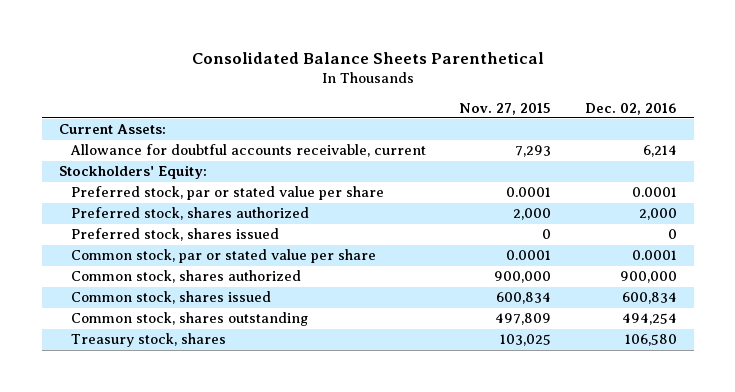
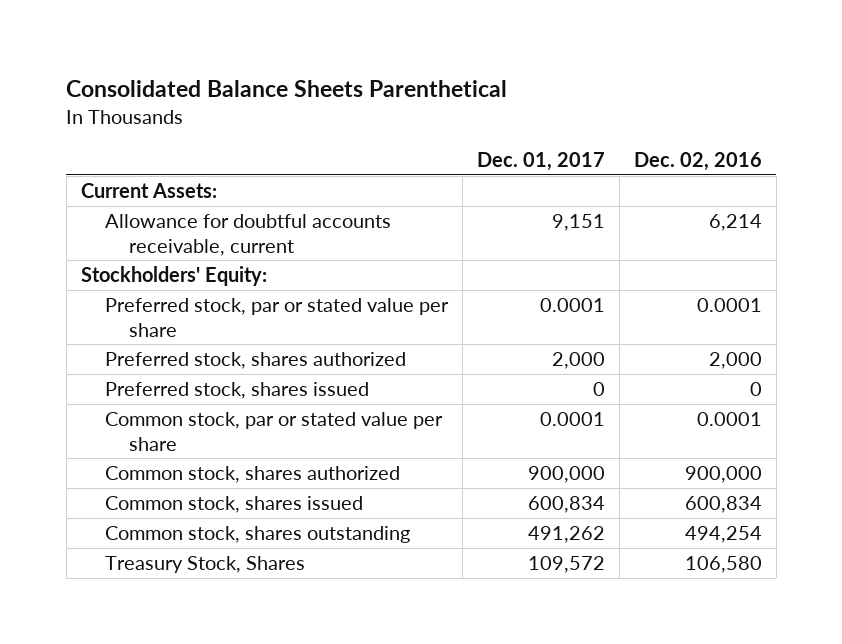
[459,102,552,115] Nov. 27, 2015 -> none
none -> [476,151,605,171] Dec. 01, 2017
[70,333,226,348] Treasury stock, shares -> [104,556,305,574] Treasury Stock, Shares

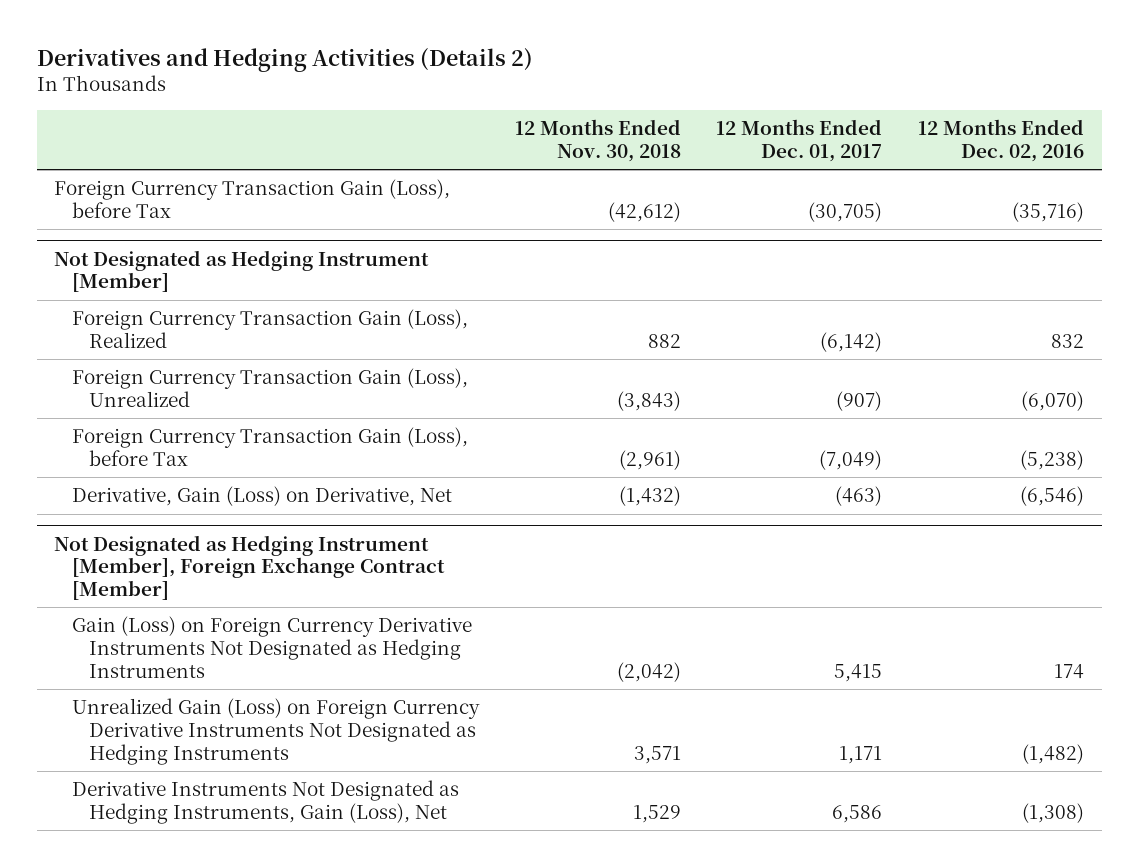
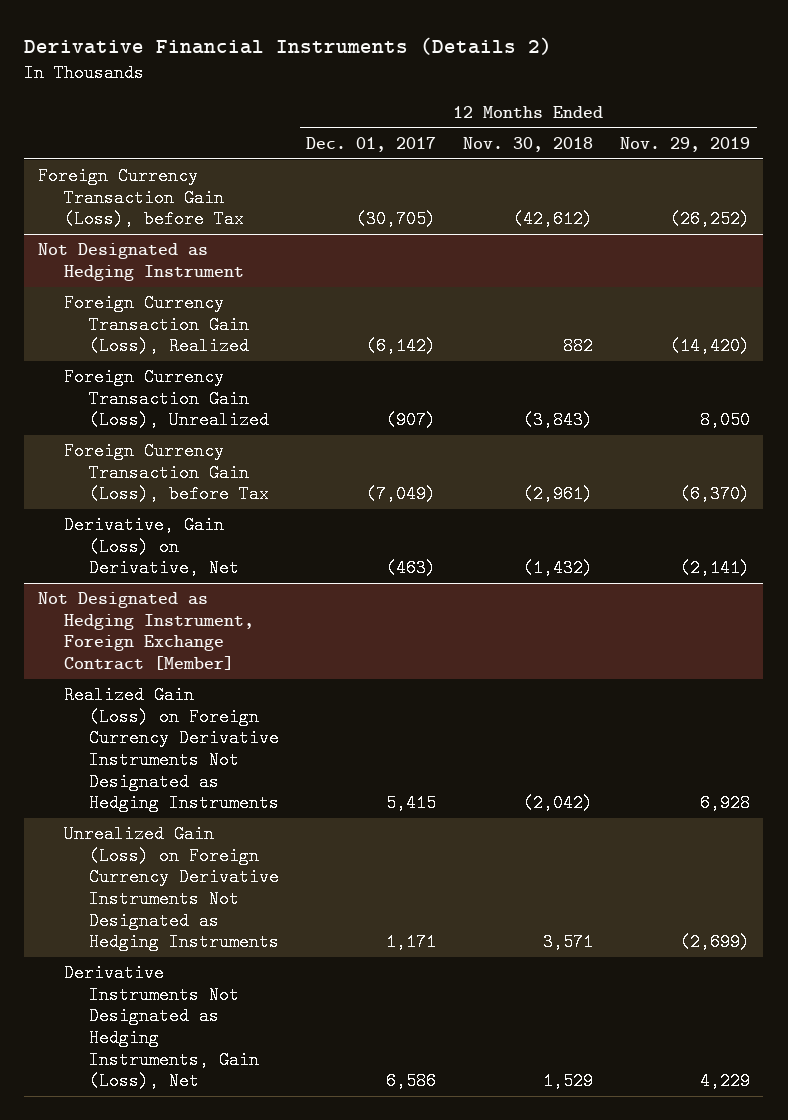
[36,47,533,72] Derivatives and Hedging Activities (Details 2) -> [24,37,553,56] Derivative Financial Instruments (Details 2)
[918,119,1085,162] 12 Months Ended Dec. 02, 2016 -> none
none -> [619,136,750,152] Nov. 29, 2019
[54,249,430,293] Not Designated as Hedging Instrument [Member] -> [37,243,244,281] Not Designated as Hedging Instrument
[54,534,445,600] Not Designated as Hedging Instrument [Member], Foreign Exchange Contract [Member] -> [37,592,254,671] Not Designated as Hedging Instrument, Foreign Exchange Contract [Member]
[71,616,472,678] Gain (Loss) on Foreign Currency Derivative Instruments Not Designated as Hedging Instruments -> [63,686,280,813] Realized Gain (Loss) on Foreign Currency Derivative Instruments Not Designated as Hedging Instruments

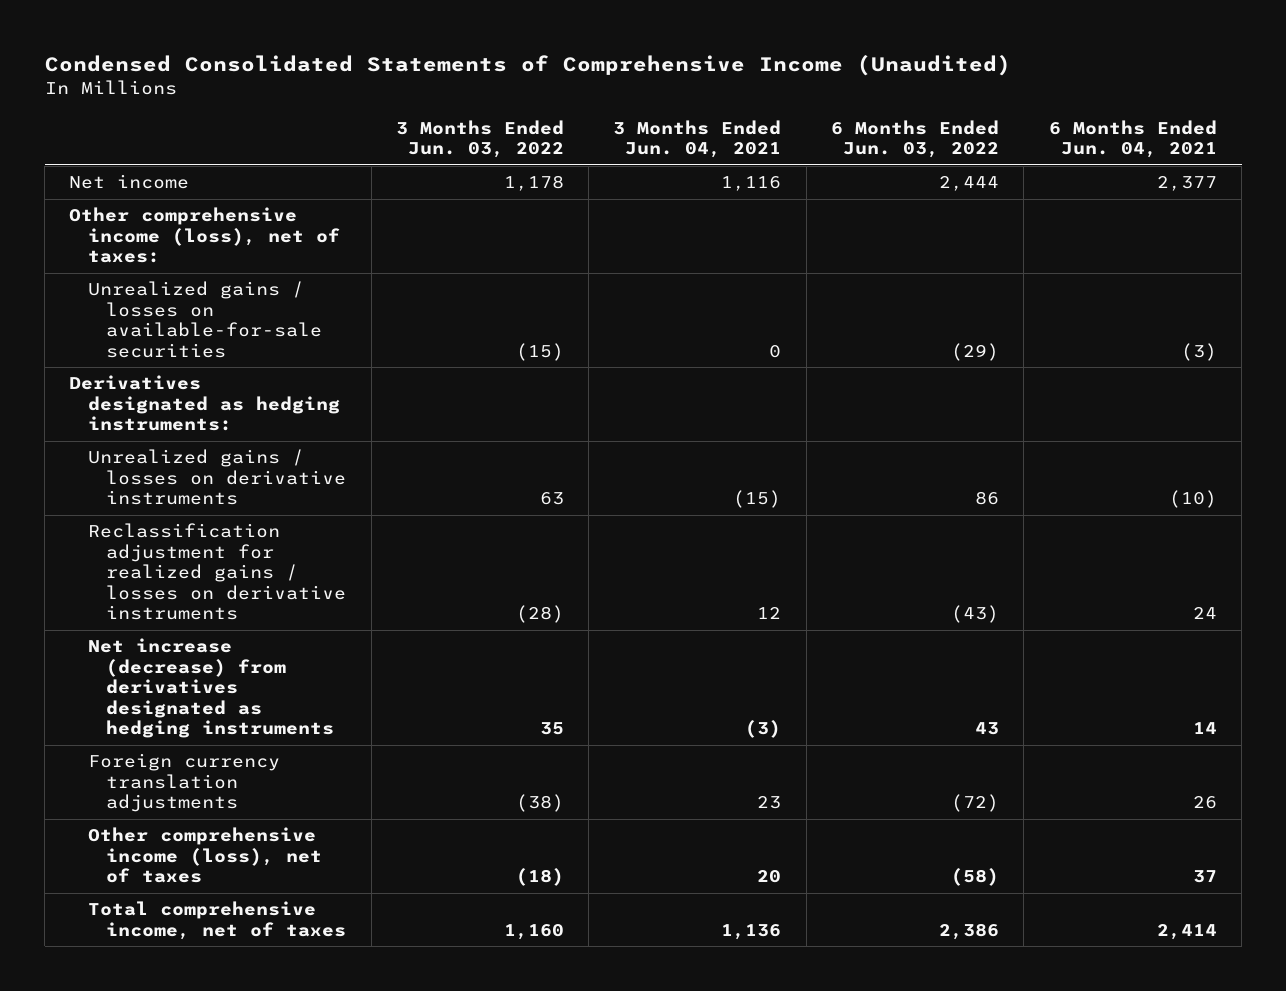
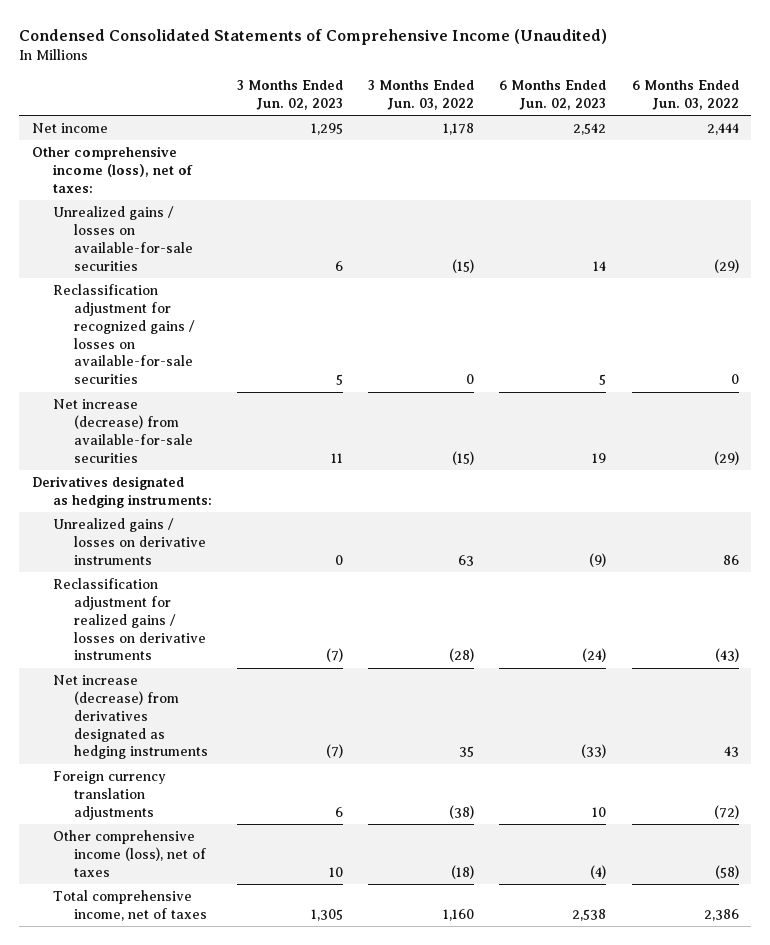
[613,119,782,159] 3 Months Ended Jun. 04, 2021 -> none
[1048,119,1217,159] 6 Months Ended Jun. 04, 2021 -> none
none -> [236,80,343,111] 3 Months Ended Jun. 02, 2023
none -> [499,80,607,111] 6 Months Ended Jun. 02, 2023
none -> [52,283,195,385] Reclassification adjustment for recognized gains / losses on available-for-sale securities
none -> [52,398,193,463] Net increase (decrease) from available-for-sale securities

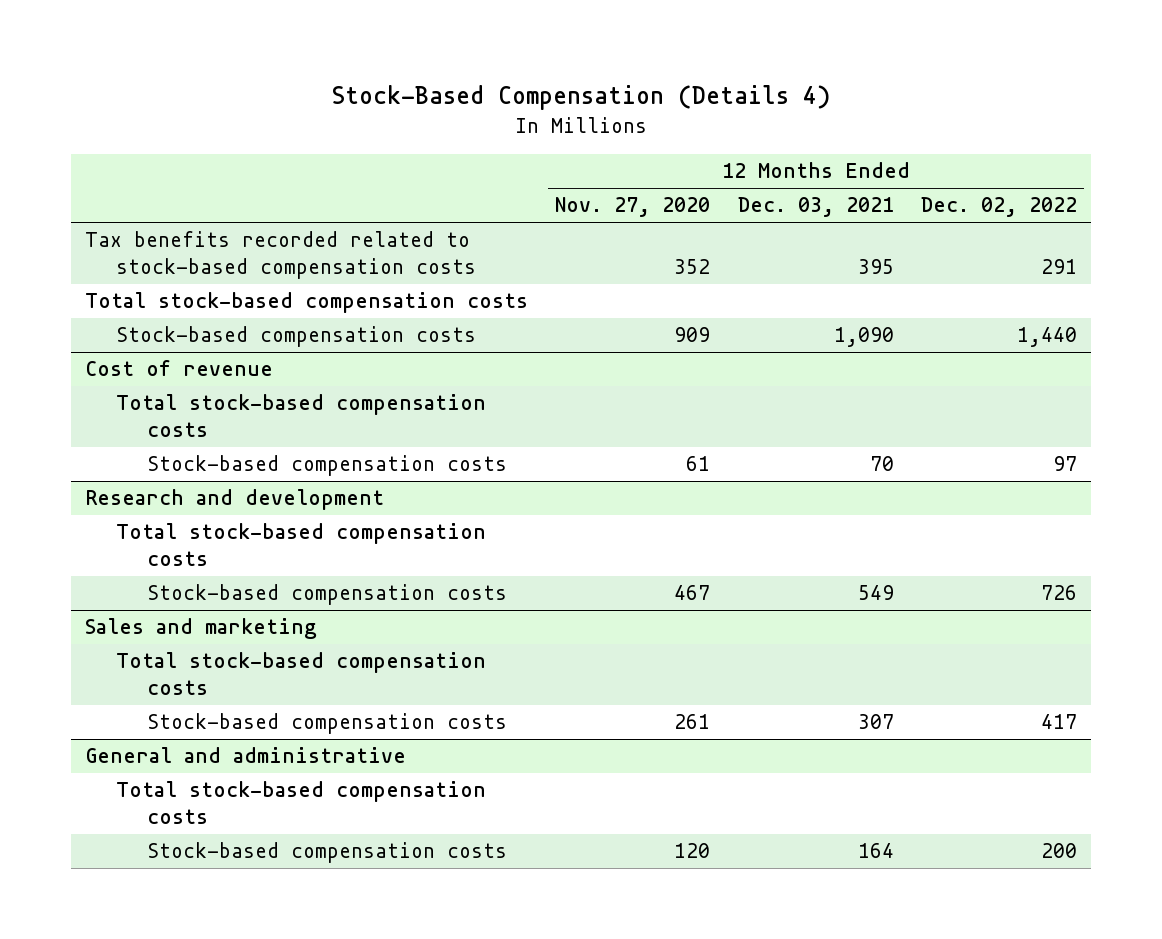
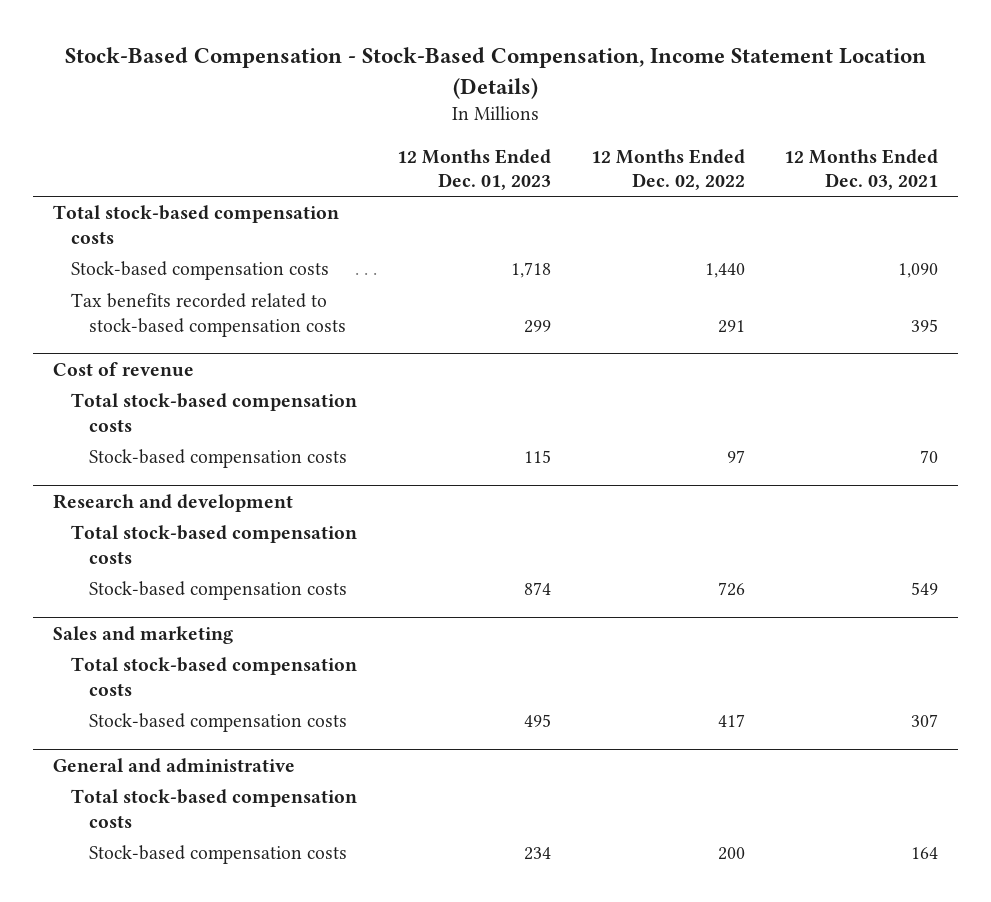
[331,85,831,111] Stock-Based Compensation (Details 4) -> [64,47,926,99] Stock-Based Compensation - Stock-Based Compensation, Income Statement Location (Details)
[555,197,711,218] Nov. 27, 2020 -> none
none -> [396,148,551,190] 12 Months Ended Dec. 01, 2023
[84,231,476,280] Tax benefits recorded related to stock-based compensation costs -> [70,293,346,337] Tax benefits recorded related to stock-based compensation costs

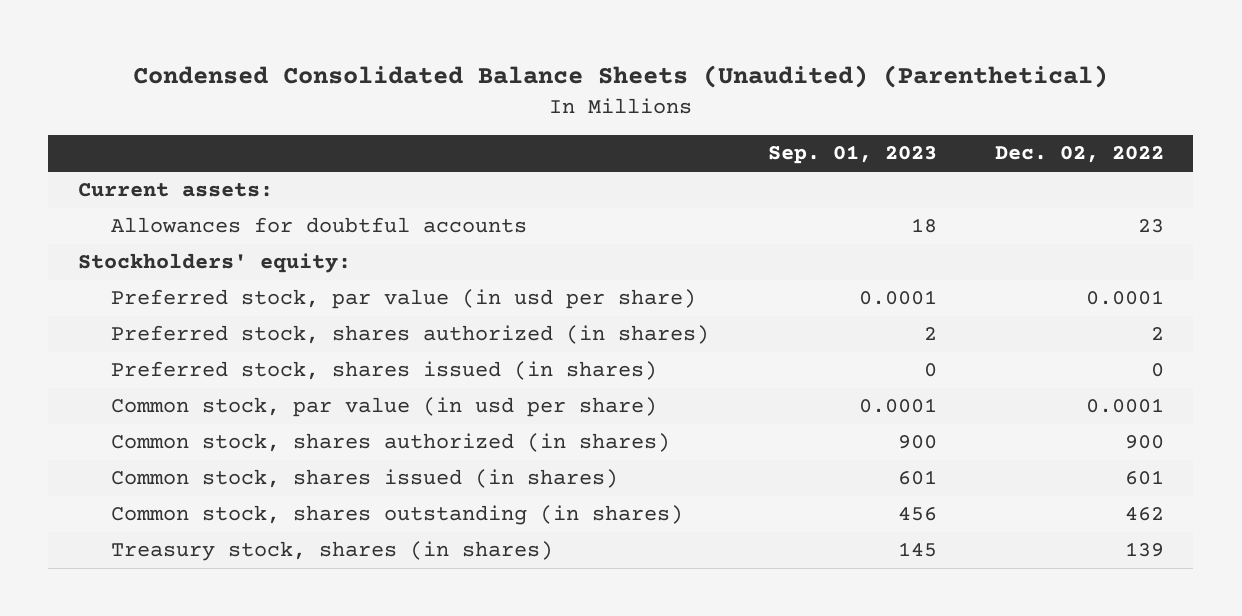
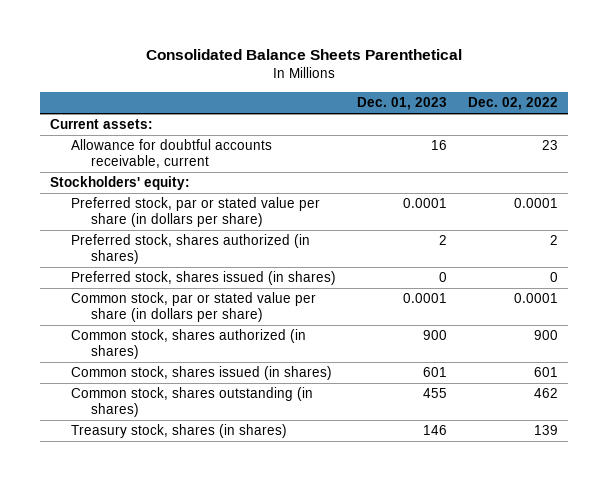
[132,64,1108,88] Condensed Consolidated Balance Sheets (Unaudited) (Parenthetical) -> [145,49,462,61] Consolidated Balance Sheets Parenthetical
[767,145,937,165] Sep. 01, 2023 -> none
none -> [356,96,447,110] Dec. 01, 2023
[111,217,528,234] Allowances for doubtful accounts -> [70,139,272,169] Allowance for doubtful accounts receivable, current
[111,289,697,310] Preferred stock, par value (in usd per share) -> [70,197,320,228] Preferred stock, par or stated value per share (in dollars per share)
[111,397,658,418] Common stock, par value (in usd per share) -> [70,292,316,323] Common stock, par or stated value per share (in dollars per share)

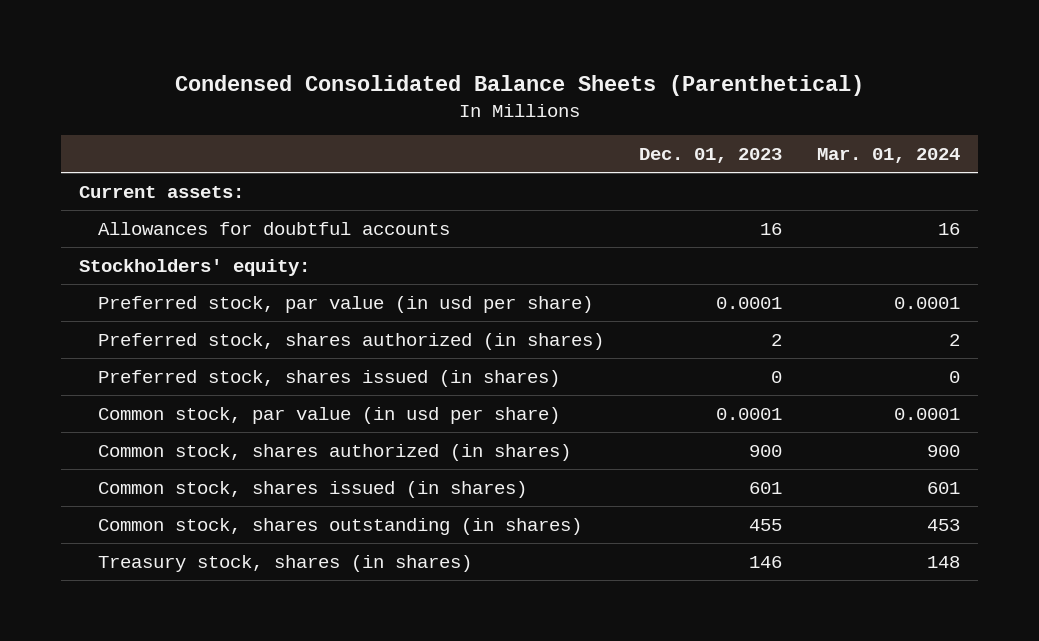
[145,49,462,61] Consolidated Balance Sheets Parenthetical -> [174,74,864,96] Condensed Consolidated Balance Sheets (Parenthetical)
[467,96,558,110] Dec. 02, 2022 -> none
none -> [817,148,961,164] Mar. 01, 2024
[70,139,272,169] Allowance for doubtful accounts receivable, current -> [98,221,451,235] Allowances for doubtful accounts
[70,197,320,228] Preferred stock, par or stated value per share (in dollars per share) -> [98,295,594,313] Preferred stock, par value (in usd per share)
[70,292,316,323] Common stock, par or stated value per share (in dollars per share) -> [98,406,561,424] Common stock, par value (in usd per share)

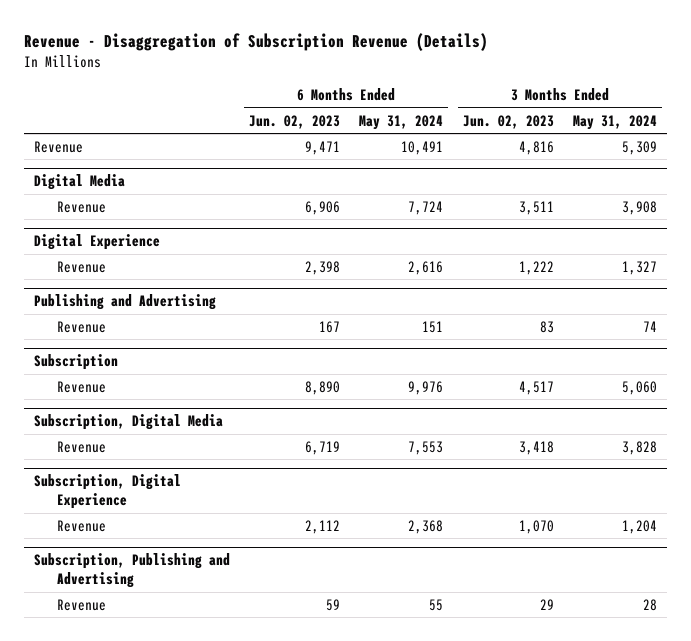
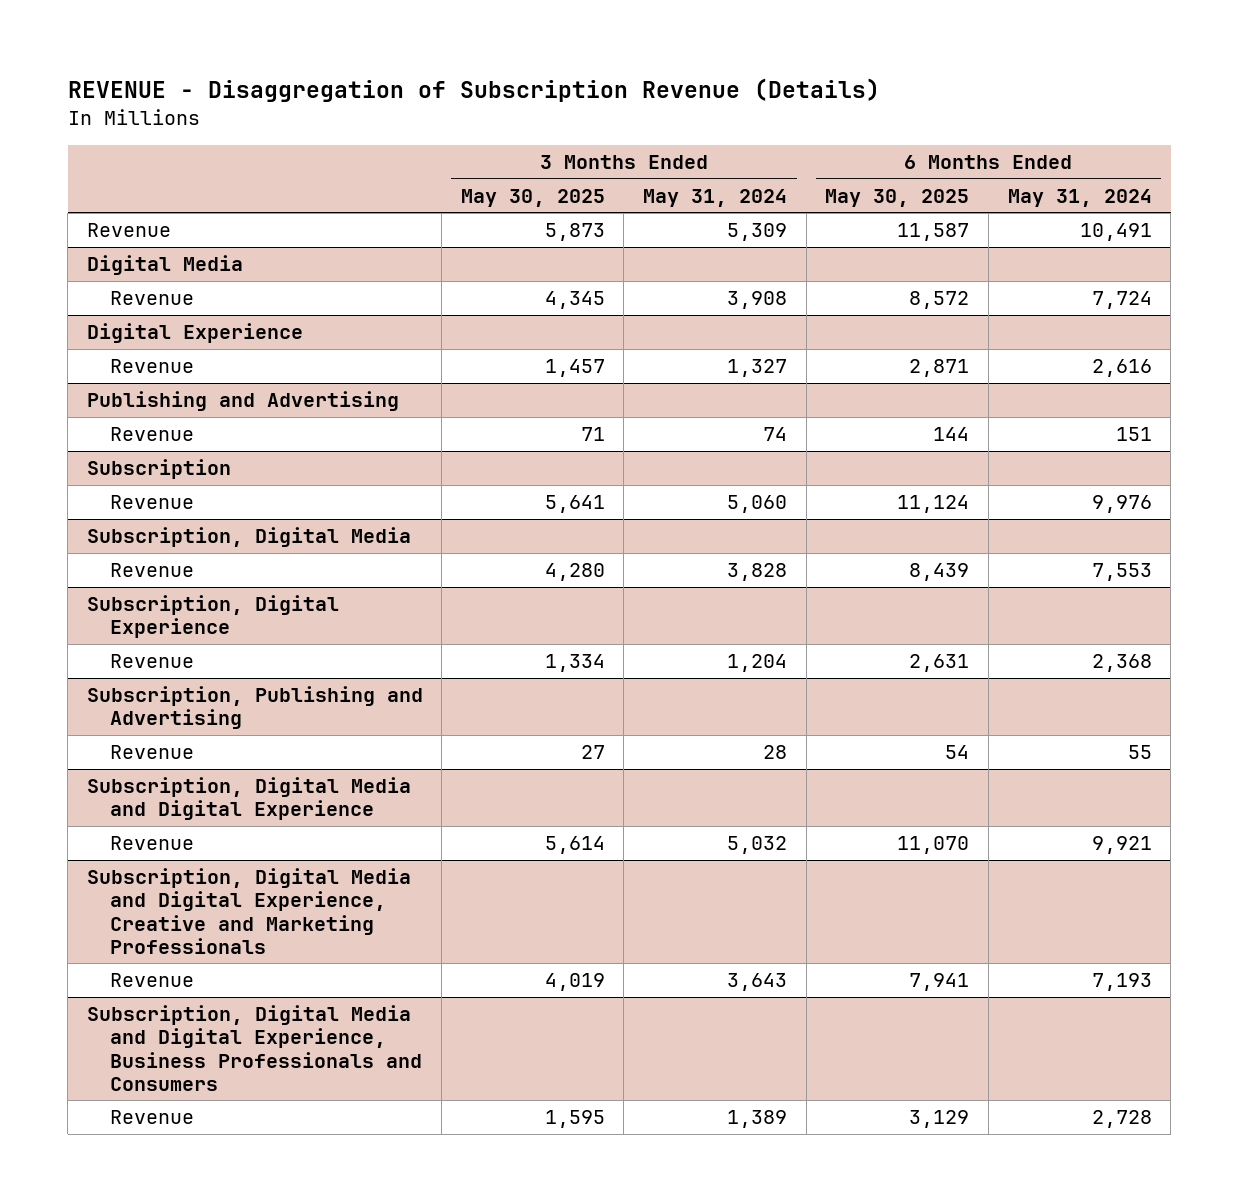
[24,33,489,52] Revenue - Disaggregation of Subscription Revenue (Details) -> [67,78,880,103] REVENUE - Disaggregation of Subscription Revenue (Details)
[249,114,341,129] Jun. 02, 2023 -> none
[462,114,554,129] Jun. 02, 2023 -> none
none -> [460,188,605,207] May 30, 2025
none -> [825,188,970,207] May 30, 2025
none -> [86,777,411,821] Subscription, Digital Media and Digital Experience
none -> [110,836,195,851] Revenue
none -> [86,868,411,954] Subscription, Digital Media and Digital Experience, Creative and Marketing Professionals
none -> [110,973,195,988] Revenue
none -> [86,1005,423,1091] Subscription, Digital Media and Digital Experience, Business Professionals and Consumers
none -> [110,1110,195,1125] Revenue

